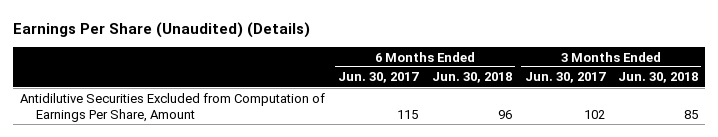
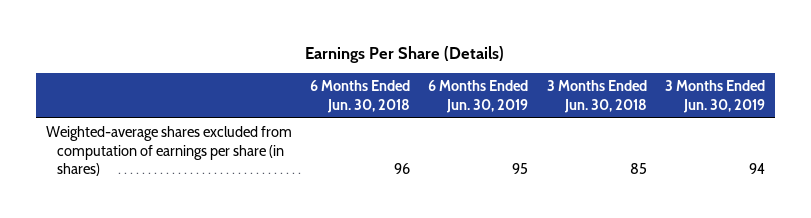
[13,21,311,38] Earnings Per Share (Unaudited) (Details) -> [305,45,505,63] Earnings Per Share (Details)
[338,72,420,84] Jun. 30, 2017 -> none
[524,72,606,84] Jun. 30, 2017 -> none
none -> [428,80,529,114] 6 Months Ended Jun. 30, 2019
none -> [665,80,766,114] 3 Months Ended Jun. 30, 2019
[20,92,326,122] Antidilutive Securities Excluded from Computation of Earnings Per Share, Amount -> [45,125,292,177] Weighted-average shares excluded from computation of earnings per share (in shares)

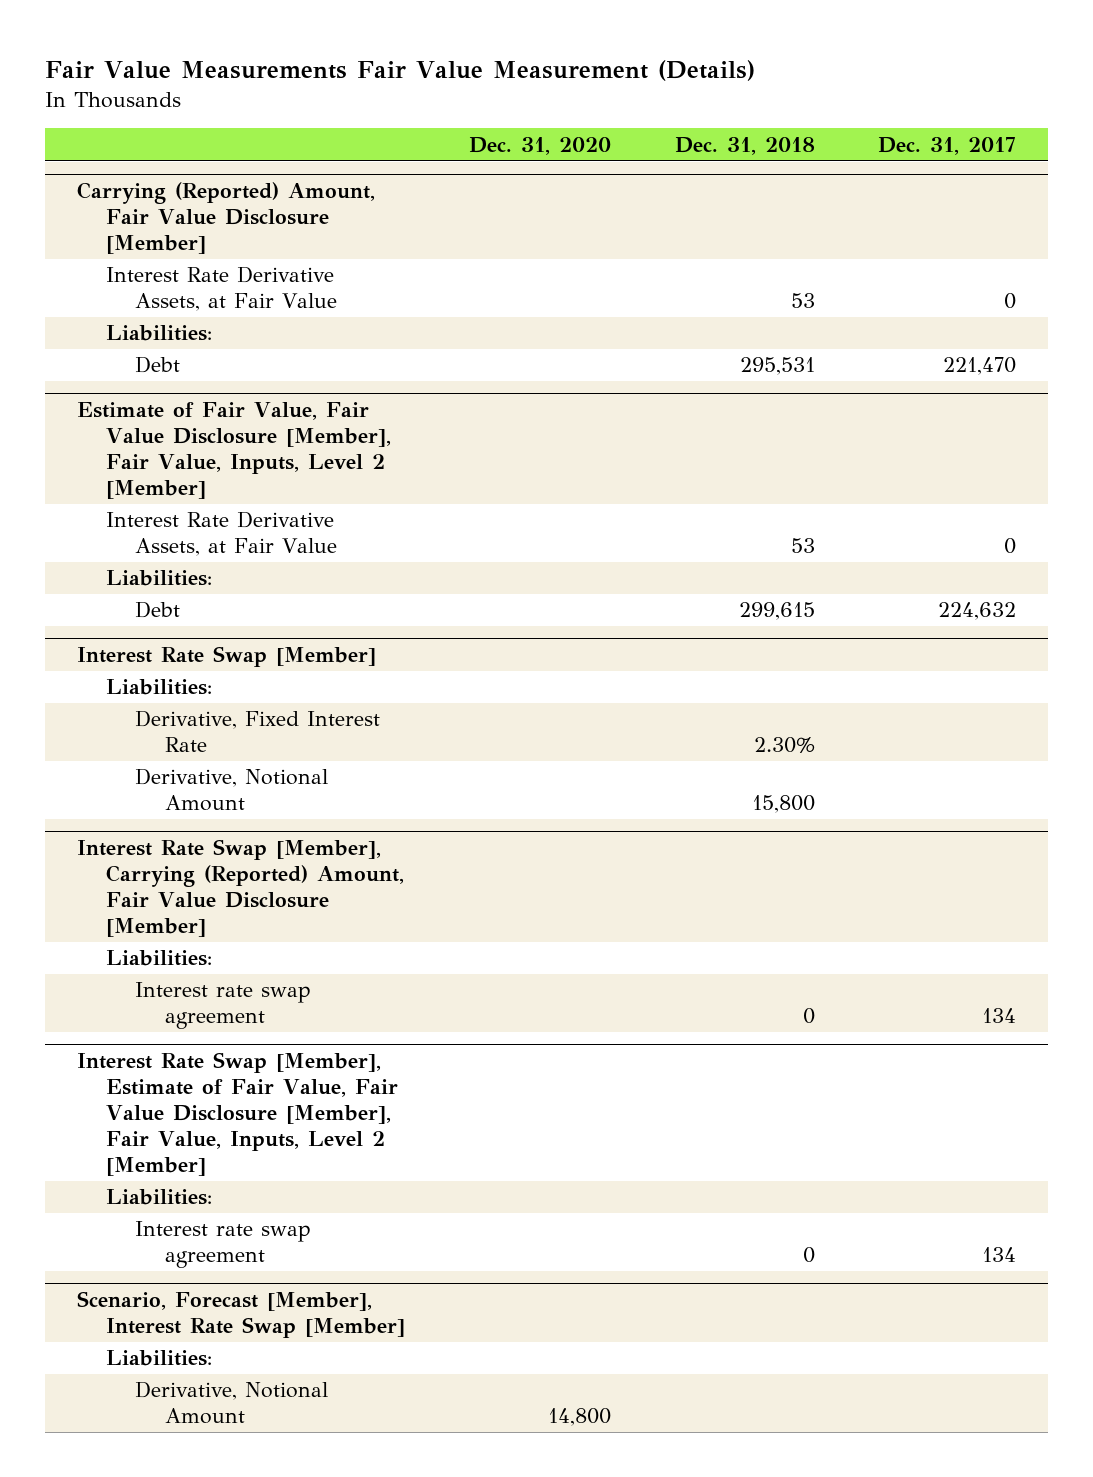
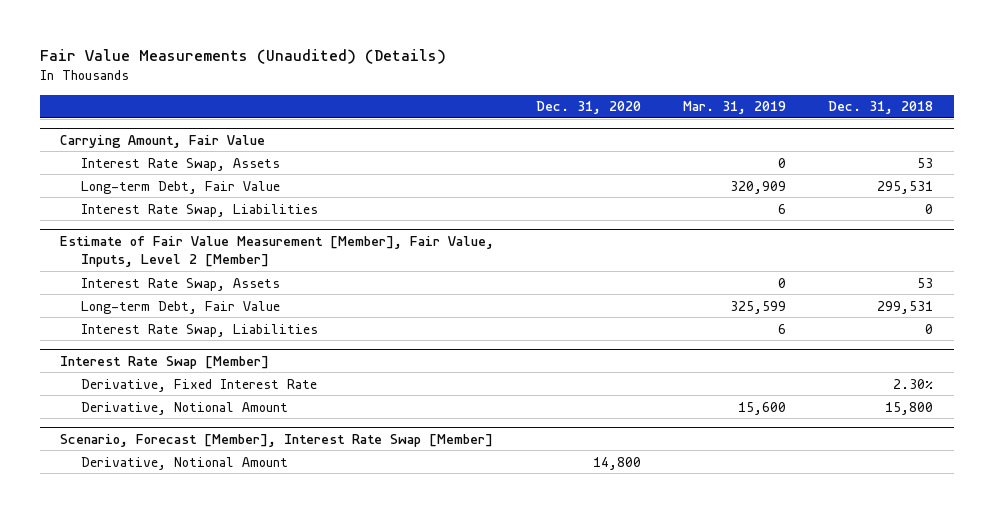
[45,60,756,82] Fair Value Measurements Fair Value Measurement (Details) -> [39,49,446,65] Fair Value Measurements (Unaudited) (Details)
[878,136,1017,155] Dec. 31, 2017 -> none
none -> [682,101,786,115] Mar. 31, 2019
[106,325,213,342] Liabilities: -> none
[106,570,213,587] Liabilities: -> none
[77,182,376,255] Carrying (Reported) Amount, Fair Value Disclosure [Member] -> [60,134,266,148] Carrying Amount, Fair Value
[106,266,338,312] Interest Rate Derivative Assets, at Fair Value -> [81,157,281,171] Interest Rate Swap, Assets
[135,356,181,374] Debt -> [81,180,281,194] Long-term Debt, Fair Value
none -> [81,203,319,217] Interest Rate Swap, Liabilities
[77,402,392,500] Estimate of Fair Value, Fair Value Disclosure [Member], Fair Value, Inputs, Level 2 [Member] -> [60,235,495,267] Estimate of Fair Value Measurement [Member], Fair Value, Inputs, Level 2 [Member]
[106,511,338,557] Interest Rate Derivative Assets, at Fair Value -> [81,277,281,291] Interest Rate Swap, Assets
[135,601,181,619] Debt -> [81,300,281,314] Long-term Debt, Fair Value
[738,602,815,621] 299,615 -> [876,300,933,314] 299,531
none -> [81,323,319,337] Interest Rate Swap, Liabilities
[106,679,213,696] Liabilities: -> none
[77,839,405,938] Interest Rate Swap [Member], Carrying (Reported) Amount, Fair Value Disclosure [Member] -> none
[106,950,213,967] Liabilities: -> none
[135,982,312,1030] Interest rate swap agreement -> none
[77,1052,399,1176] Interest Rate Swap [Member], Estimate of Fair Value, Fair Value Disclosure [Member], Fair Value, Inputs, Level 2 [Member] -> none
[106,1189,213,1206] Liabilities: -> none
[135,1221,312,1269] Interest rate swap agreement -> none
[106,1350,213,1367] Liabilities: -> none

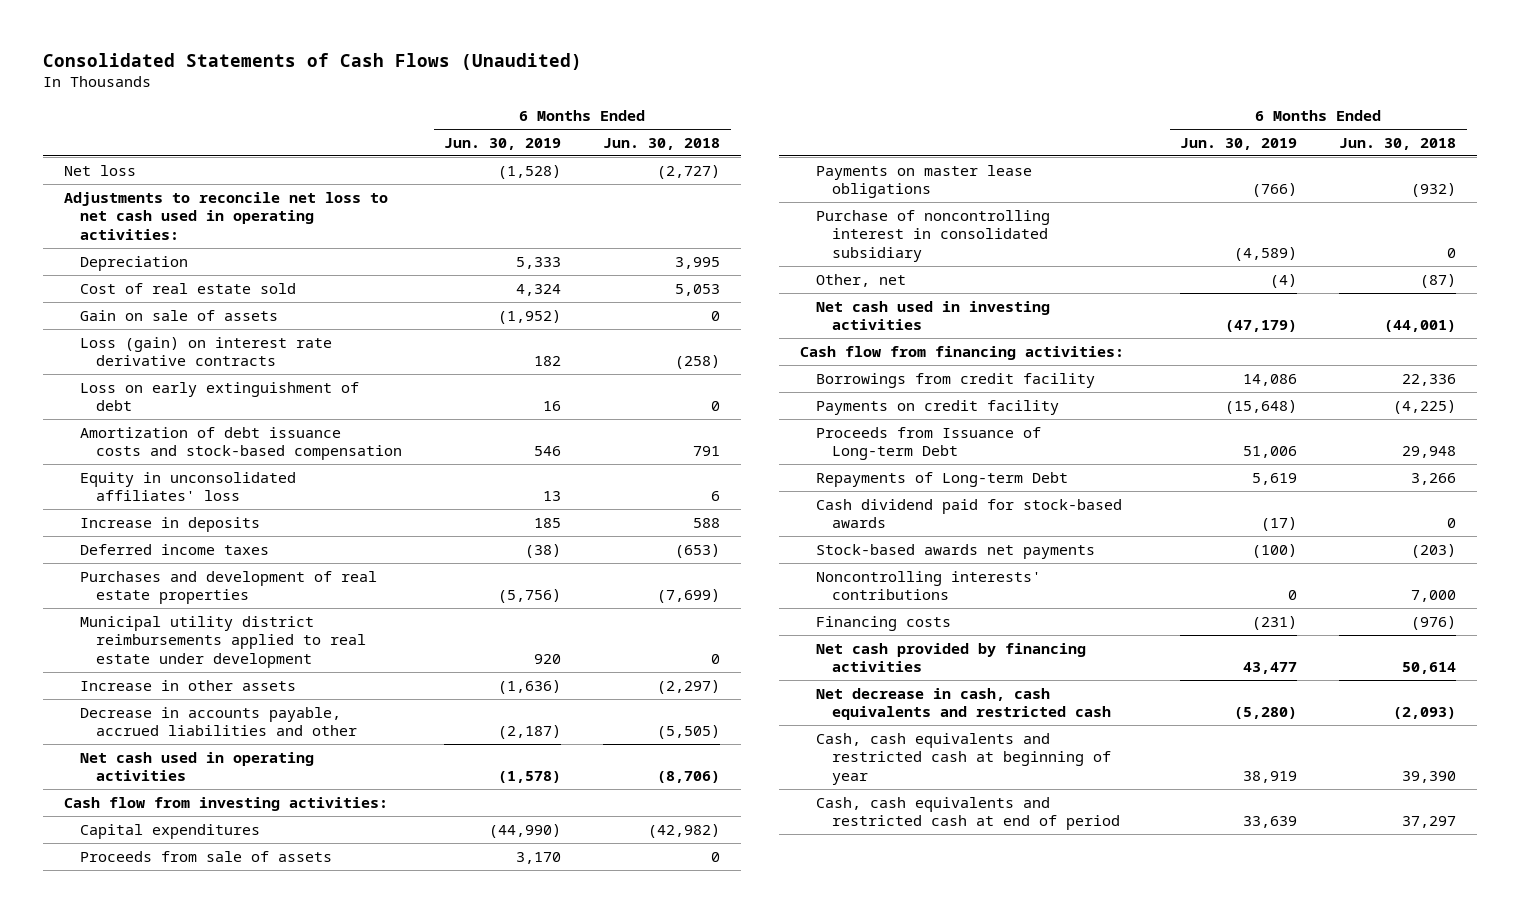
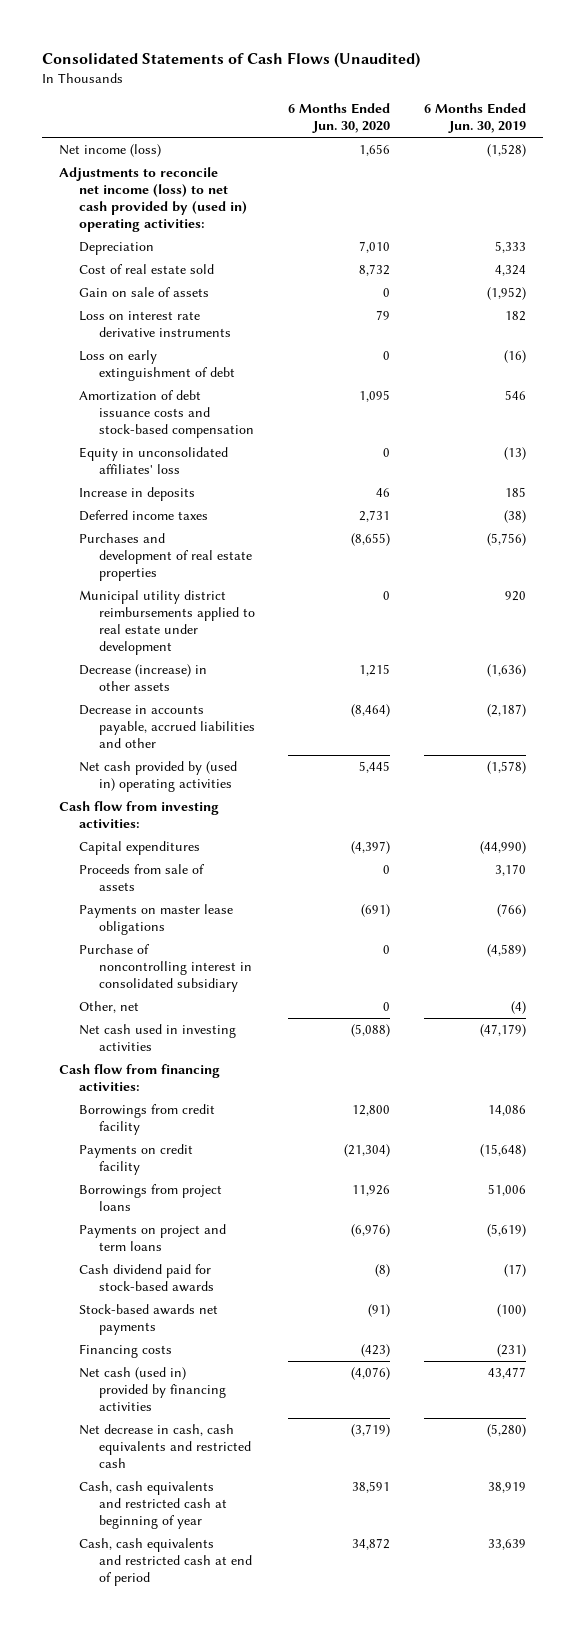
[603,137,721,150] Jun. 30, 2018 -> none
none -> [288,103,391,134] 6 Months Ended Jun. 30, 2020
[64,164,137,176] Net loss -> [59,144,162,158] Net income (loss)
[64,191,389,241] Adjustments to reconcile net loss to net cash used in operating activities: -> [59,167,247,233] Adjustments to reconcile net income (loss) to net cash provided by (used in) operating activities:
[80,336,333,367] Loss (gain) on interest rate derivative contracts -> [78,311,231,338] Loss on interest rate derivative instruments
[543,401,562,412] 16 -> [504,350,527,364] (16)
[543,491,562,502] 13 -> [504,447,527,461] (13)
[80,679,297,691] Increase in other assets -> [78,664,207,692] Decrease (increase) in other assets
[80,751,315,782] Net cash used in operating activities -> [78,761,237,793] Net cash provided by (used in) operating activities
[816,471,1069,487] Repayments of Long-term Debt -> none
[816,426,1042,461] Proceeds from Issuance of Long-term Debt -> [78,1184,222,1212] Borrowings from project loans
none -> [78,1224,226,1252] Payments on project and term loans
[816,570,1042,601] Noncontrolling interests' contributions -> none
[816,642,1087,673] Net cash provided by financing activities -> [78,1367,226,1412] Net cash (used in) provided by financing activities

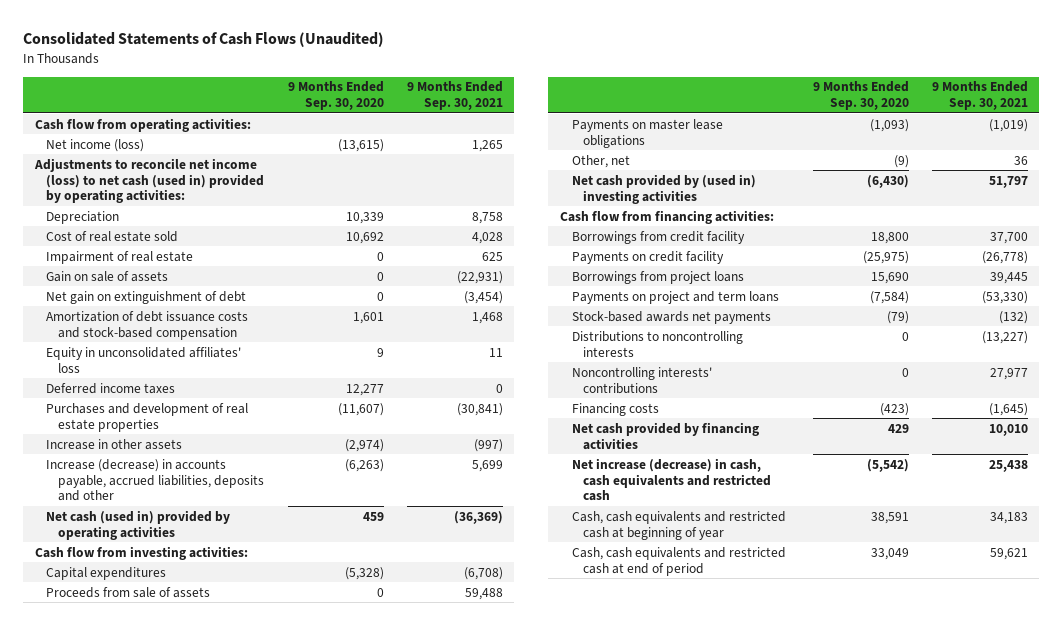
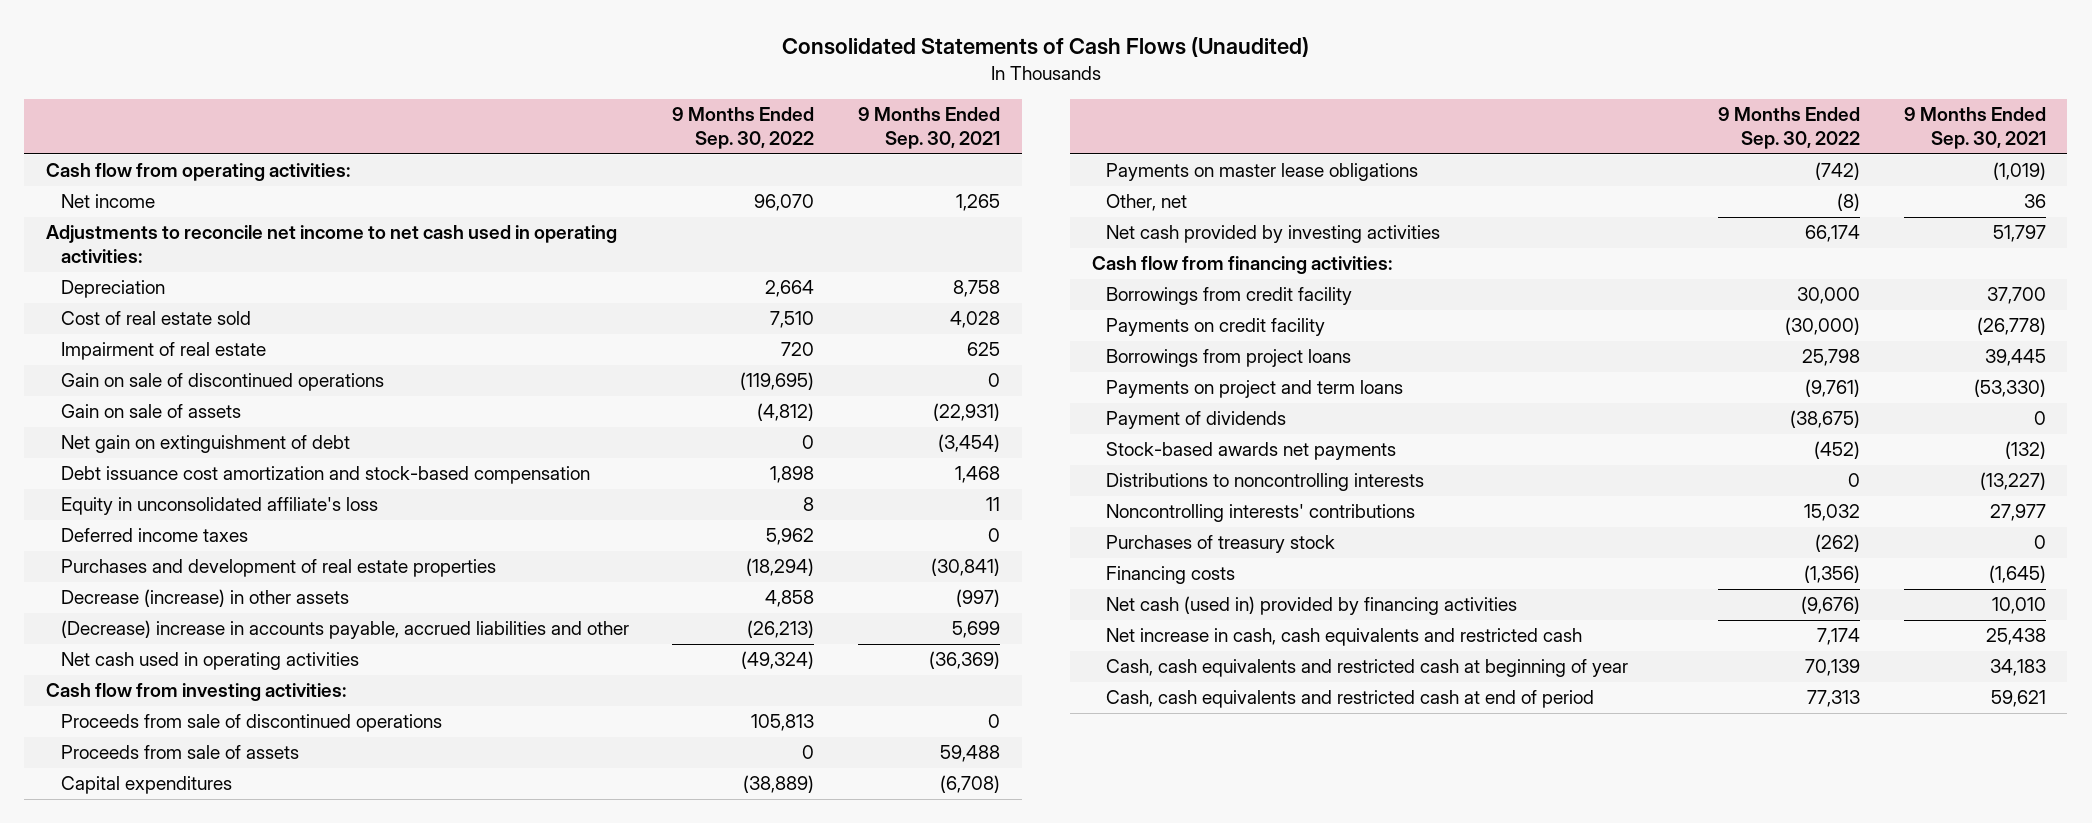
[287,81,384,111] 9 Months Ended Sep. 30, 2020 -> none
none -> [672,107,815,150] 9 Months Ended Sep. 30, 2022
[46,138,145,152] Net income (loss) -> [60,194,155,209] Net income
[33,157,265,204] Adjustments to reconcile net income (loss) to net cash (used in) provided by operating activities: -> [46,225,618,264] Adjustments to reconcile net income to net cash used in operating activities:
none -> [60,373,384,392] Gain on sale of discontinued operations
[46,310,249,340] Amortization of debt issuance costs and stock-based compensation -> [60,466,590,485] Debt issuance cost amortization and stock-based compensation
[46,346,242,373] Equity in unconsolidated affiliates' loss -> [60,497,378,516] Equity in unconsolidated affiliate's loss
[46,438,183,450] Increase in other assets -> [60,589,349,608] Decrease (increase) in other assets
[46,458,265,502] Increase (decrease) in accounts payable, accrued liabilities, deposits and other -> [60,620,629,640] (Decrease) increase in accounts payable, accrued liabilities and other
[46,509,231,540] Net cash (used in) provided by operating activities -> [60,652,359,671] Net cash used in operating activities
none -> [60,714,442,733] Proceeds from sale of discontinued operations
[46,566,167,580] Capital expenditures -> [60,776,232,795] Capital expenditures
[571,173,756,204] Net cash provided by (used in) investing activities -> [1106,225,1441,244] Net cash provided by investing activities
none -> [1106,411,1287,430] Payment of dividends
none -> [1106,535,1336,554] Purchases of treasury stock
[571,421,759,450] Net cash provided by financing activities -> [1106,596,1518,616] Net cash (used in) provided by financing activities
[571,457,772,502] Net increase (decrease) in cash, cash equivalents and restricted cash -> [1106,628,1583,647] Net increase in cash, cash equivalents and restricted cash

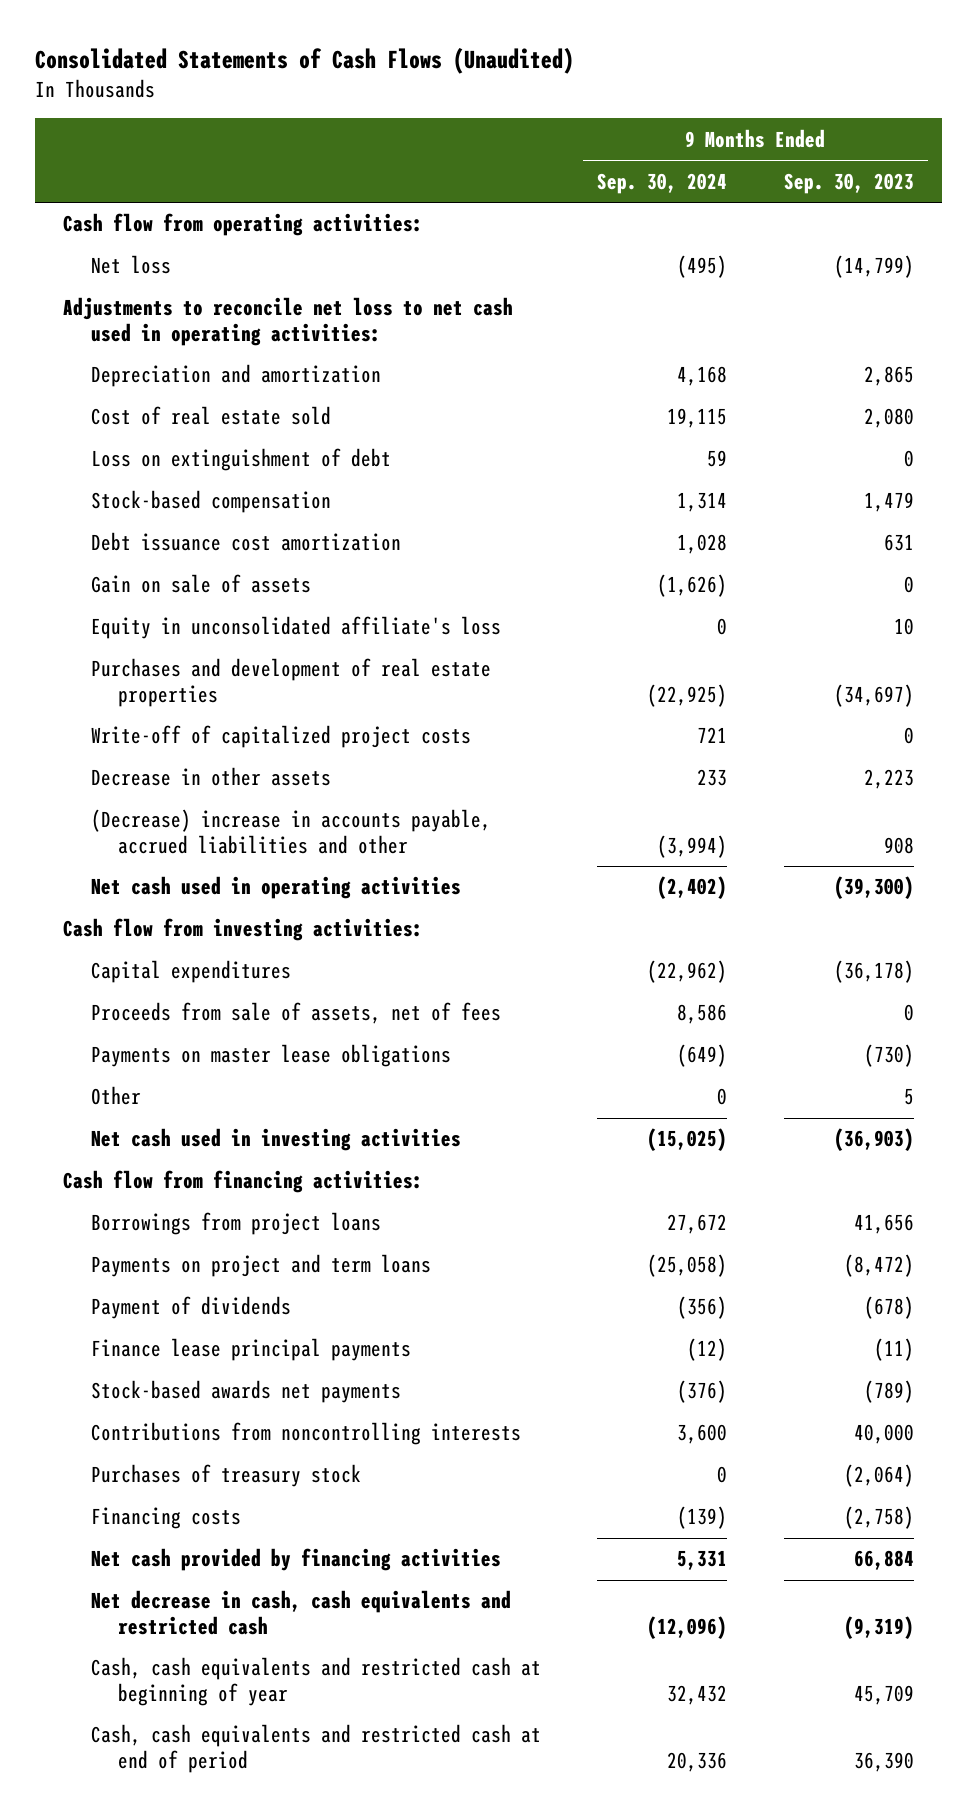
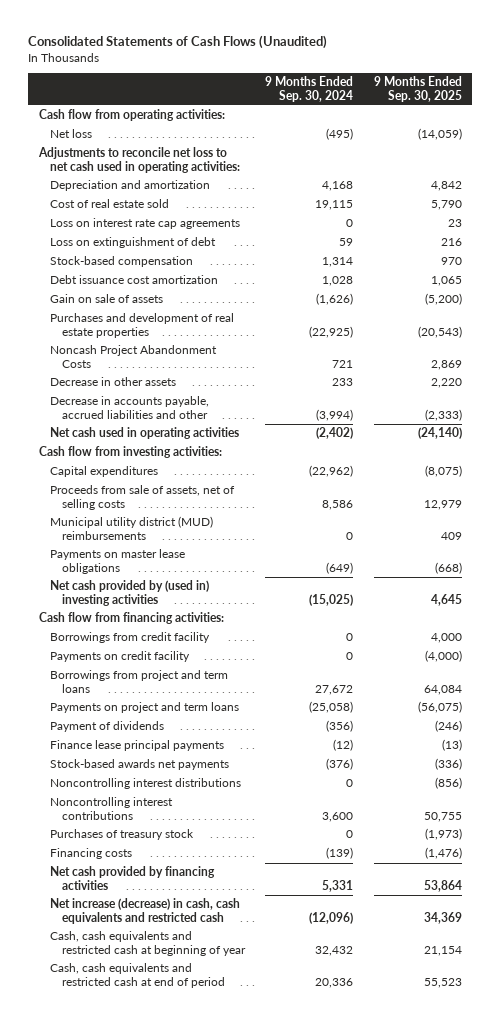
[783,172,914,194] Sep. 30, 2023 -> none
none -> [373,76,462,102] 9 Months Ended Sep. 30, 2025
none -> [50,218,241,230] Loss on interest rate cap agreements
[90,616,501,640] Equity in unconsolidated affiliate's loss -> none
[90,725,471,749] Write-off of capitalized project costs -> [50,345,218,368] Noncash Project Abandonment Costs
[90,809,491,854] (Decrease) increase in accounts payable, accrued liabilities and other -> [50,396,210,419] Decrease in accounts payable, accrued liabilities and other
[90,1002,501,1025] Proceeds from sale of assets, net of fees -> [50,485,236,510] Proceeds from sale of assets, net of selling costs
none -> [50,516,214,540] Municipal utility district (MUD) reimbursements
[90,1086,141,1106] Other -> none
[90,1128,461,1152] Net cash used in investing activities -> [50,580,210,606] Net cash provided by (used in) investing activities
none -> [50,632,211,644] Borrowings from credit facility
none -> [50,651,191,663] Payments on credit facility
[90,1212,381,1236] Borrowings from project loans -> [50,670,229,693] Borrowings from project and term loans
none -> [50,778,242,790] Noncontrolling interest distributions
[90,1422,521,1446] Contributions from noncontrolling interests -> [50,797,174,820] Noncontrolling interest contributions
[90,1590,511,1635] Net decrease in cash, cash equivalents and restricted cash -> [50,898,241,924] Net increase (decrease) in cash, cash equivalents and restricted cash

